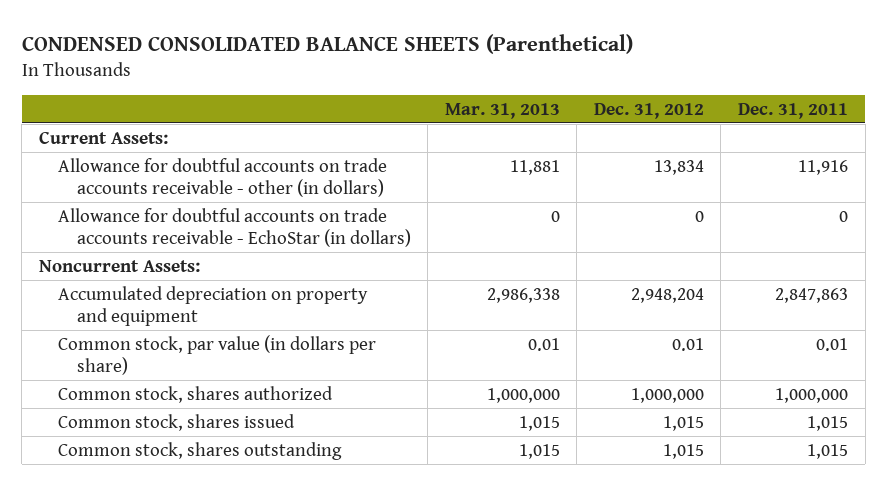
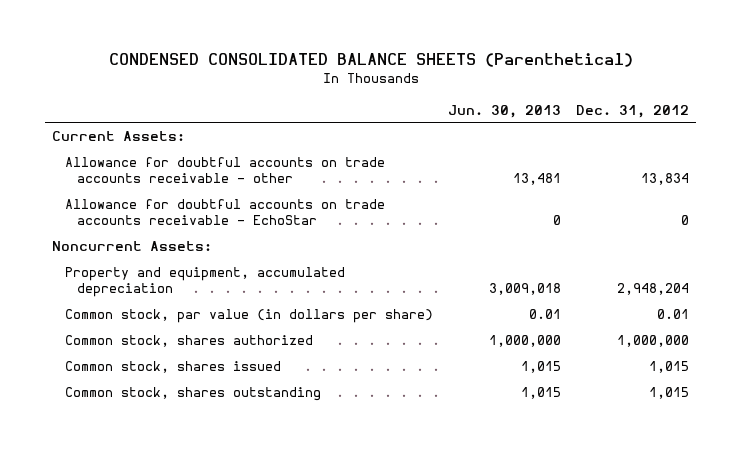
[444,102,560,119] Mar. 31, 2013 -> none
[738,102,849,119] Dec. 31, 2011 -> none
none -> [447,104,561,118] Jun. 30, 2013
[57,157,387,197] Allowance for doubtful accounts on trade accounts receivable - other (in dollars) -> [64,156,385,184] Allowance for doubtful accounts on trade accounts receivable - other
[57,207,411,247] Allowance for doubtful accounts on trade accounts receivable - EchoStar (in dollars) -> [64,198,385,226] Allowance for doubtful accounts on trade accounts receivable - EchoStar
[57,285,368,326] Accumulated depreciation on property and equipment -> [64,266,345,298] Property and equipment, accumulated depreciation

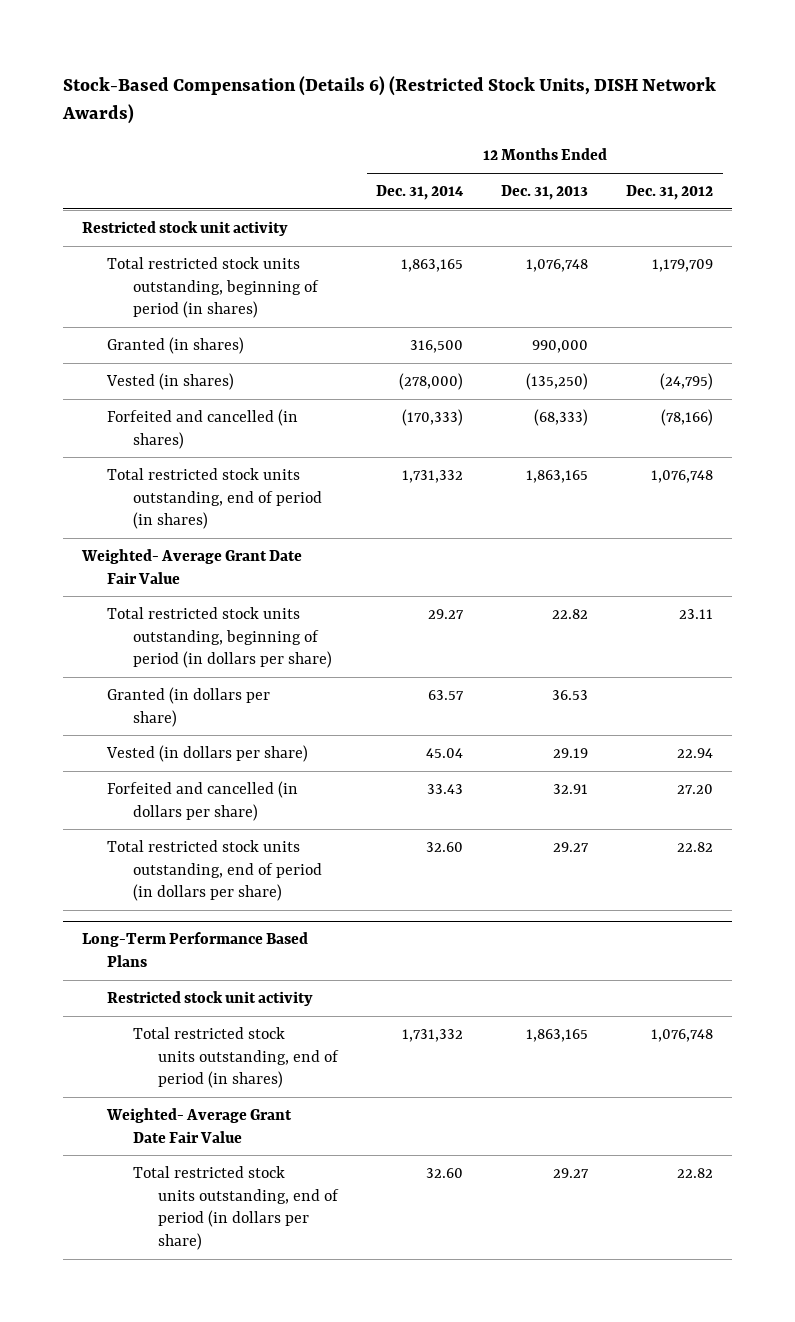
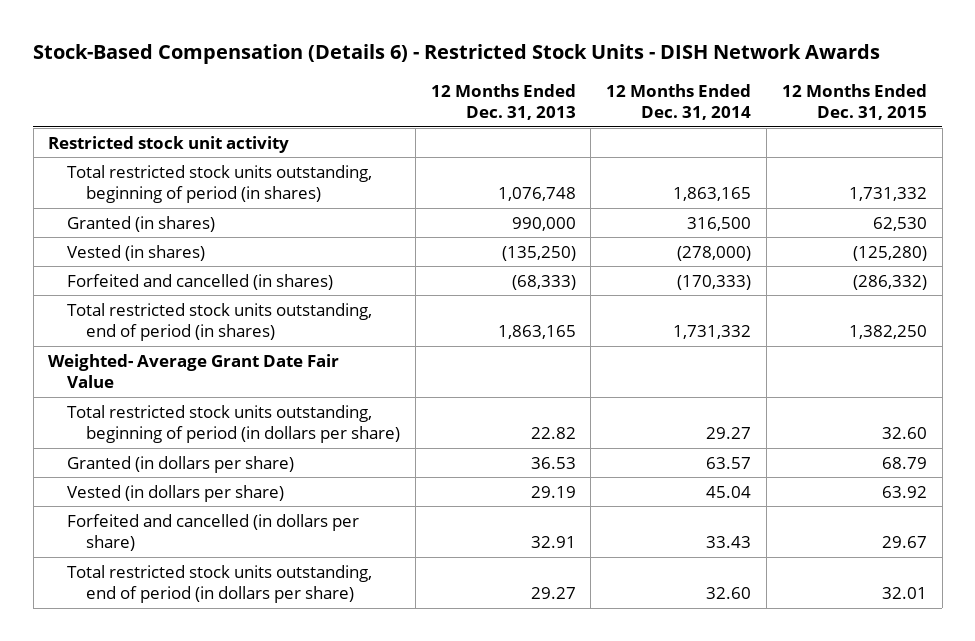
[61,76,716,125] Stock-Based Compensation (Details 6) (Restricted Stock Units, DISH Network Awards) -> [33,44,881,65] Stock-Based Compensation (Details 6) - Restricted Stock Units - DISH Network Awards
[626,185,714,201] Dec. 31, 2012 -> none
none -> [781,83,927,121] 12 Months Ended Dec. 31, 2015
[81,932,308,967] Long-Term Performance Based Plans -> none
[107,991,314,1007] Restricted stock unit activity -> none
[132,1027,340,1089] Total restricted stock units outstanding, end of period (in shares) -> none
[106,1108,293,1143] Weighted- Average Grant Date Fair Value -> none
[132,1166,340,1250] Total restricted stock units outstanding, end of period (in dollars per share) -> none

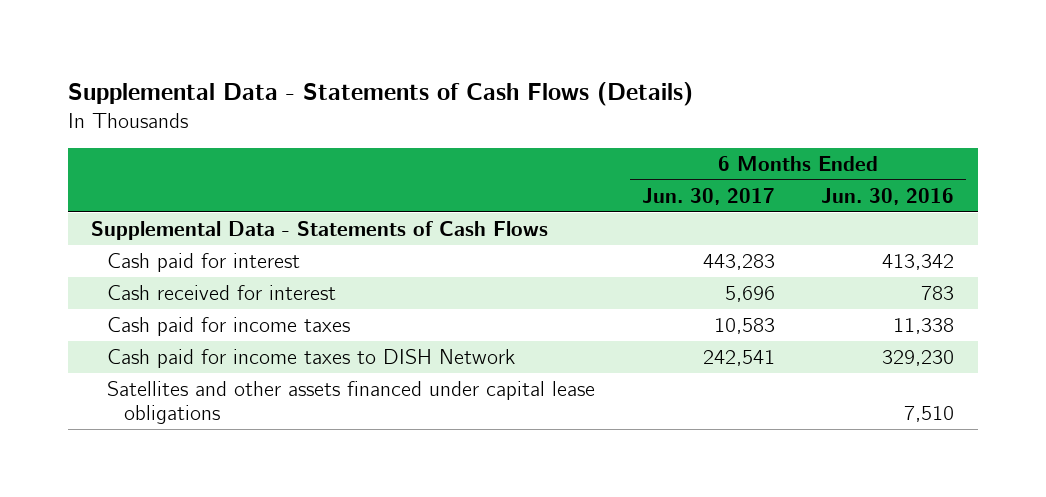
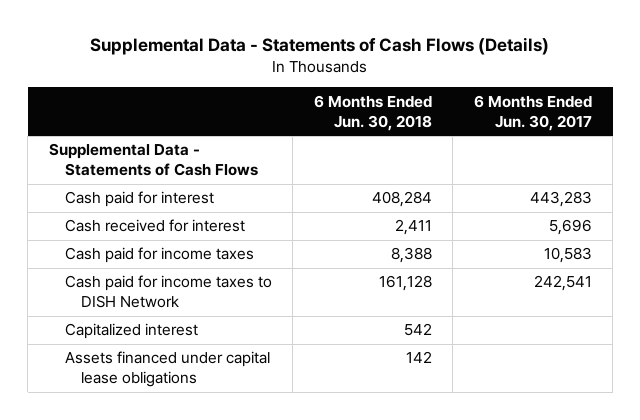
[821,187,955,205] Jun. 30, 2016 -> none
none -> [313,94,432,131] 6 Months Ended Jun. 30, 2018
none -> [64,323,198,340] Capitalized interest
[107,380,596,424] Satellites and other assets financed under capital lease obligations -> [64,351,270,388] Assets financed under capital lease obligations

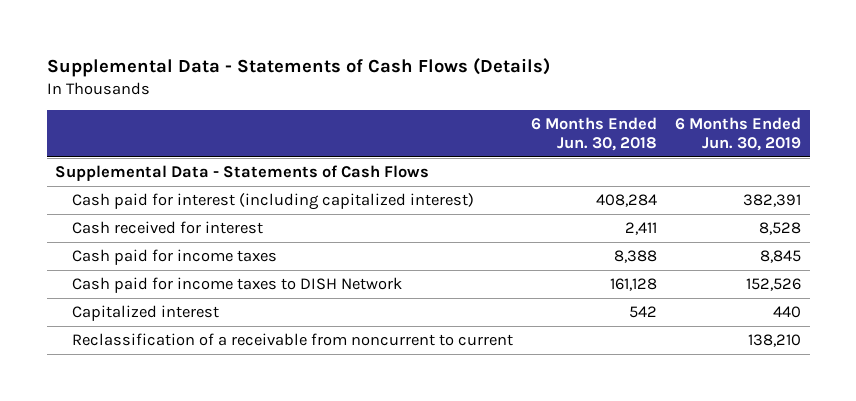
[473,94,592,131] 6 Months Ended Jun. 30, 2017 -> none
none -> [674,117,801,152] 6 Months Ended Jun. 30, 2019
[64,191,214,208] Cash paid for interest -> [72,192,475,210] Cash paid for interest (including capitalized interest)
[64,351,270,388] Assets financed under capital lease obligations -> none
none -> [72,332,514,346] Reclassification of a receivable from noncurrent to current

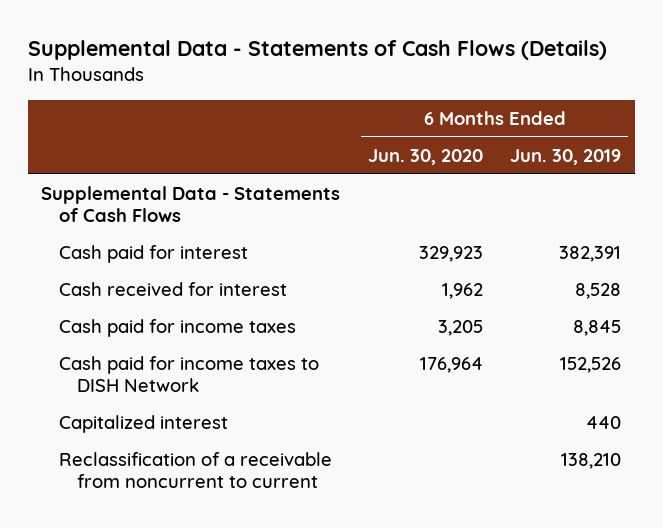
[531,117,658,152] 6 Months Ended Jun. 30, 2018 -> none
none -> [367,148,483,165] Jun. 30, 2020
[72,192,475,210] Cash paid for interest (including capitalized interest) -> [59,244,249,263] Cash paid for interest

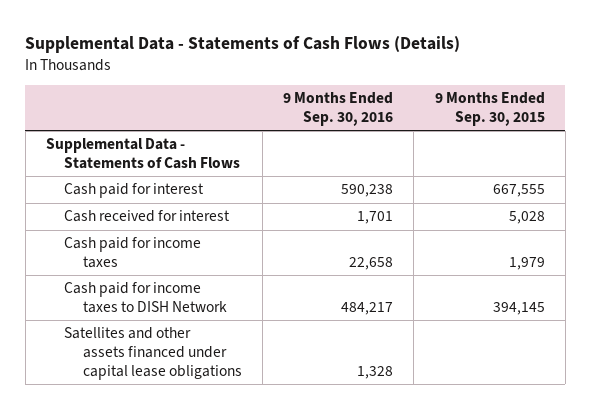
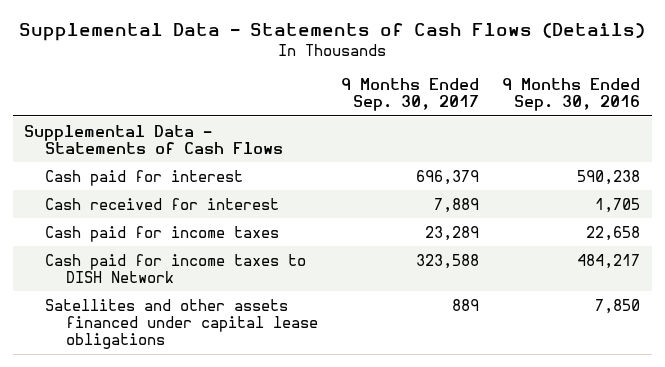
[434,92,545,126] 9 Months Ended Sep. 30, 2015 -> none
none -> [340,77,479,112] 9 Months Ended Sep. 30, 2017
[357,211,394,225] 1,701 -> [595,197,641,213] 1,705
[357,365,394,379] 1,328 -> [595,298,641,314] 7,850

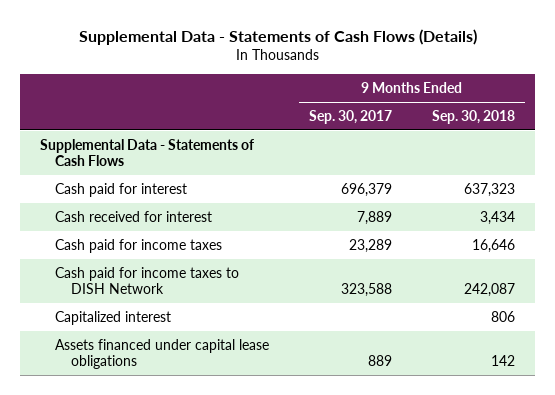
[502,77,641,112] 9 Months Ended Sep. 30, 2016 -> none
none -> [432,109,516,124] Sep. 30, 2018
none -> [55,310,172,325] Capitalized interest
[44,298,318,350] Satellites and other assets financed under capital lease obligations -> [55,338,270,370] Assets financed under capital lease obligations

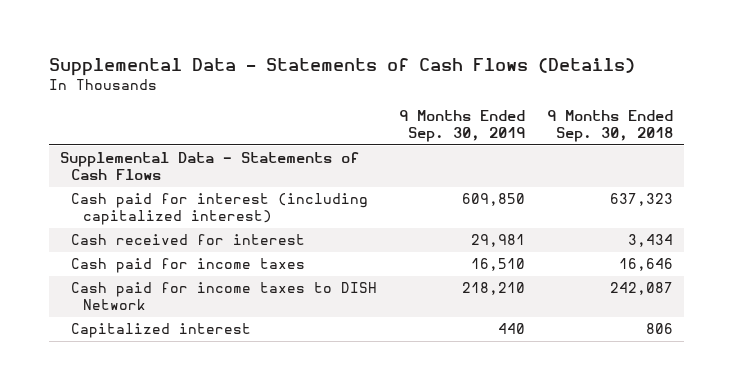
[309,109,393,124] Sep. 30, 2017 -> none
none -> [398,110,525,143] 9 Months Ended Sep. 30, 2019
[55,182,188,197] Cash paid for interest -> [71,193,369,226] Cash paid for interest (including capitalized interest)
[55,338,270,370] Assets financed under capital lease obligations -> none

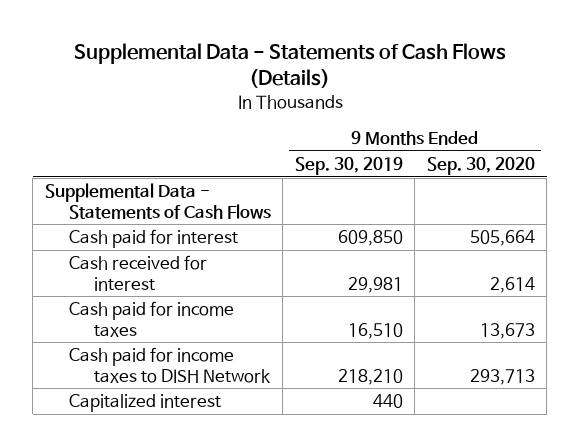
[546,110,673,143] 9 Months Ended Sep. 30, 2018 -> none
none -> [426,156,535,175] Sep. 30, 2020
[71,193,369,226] Cash paid for interest (including capitalized interest) -> [69,229,239,249] Cash paid for interest

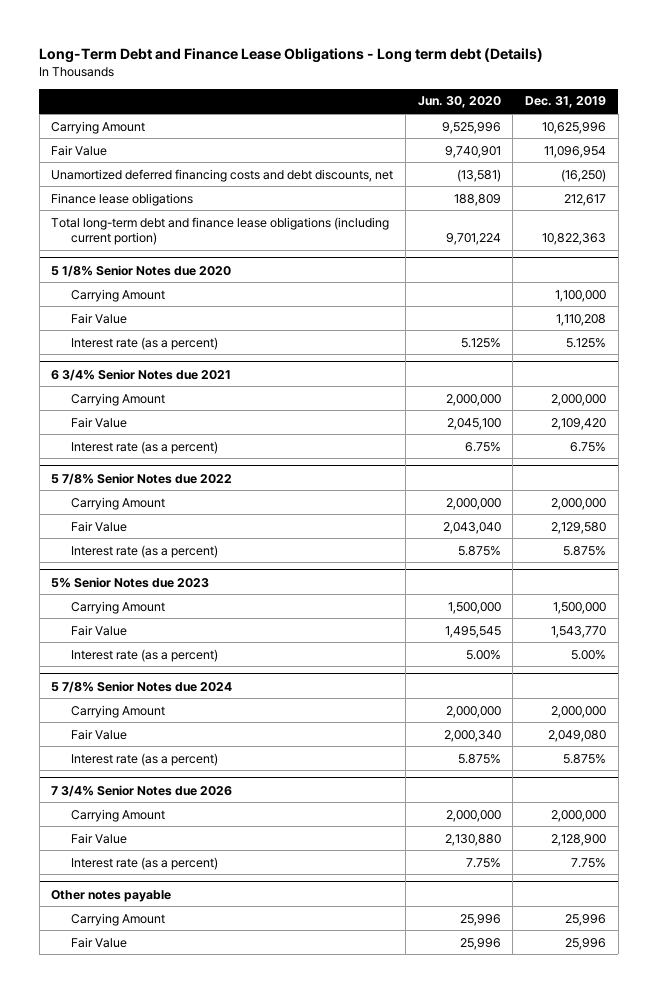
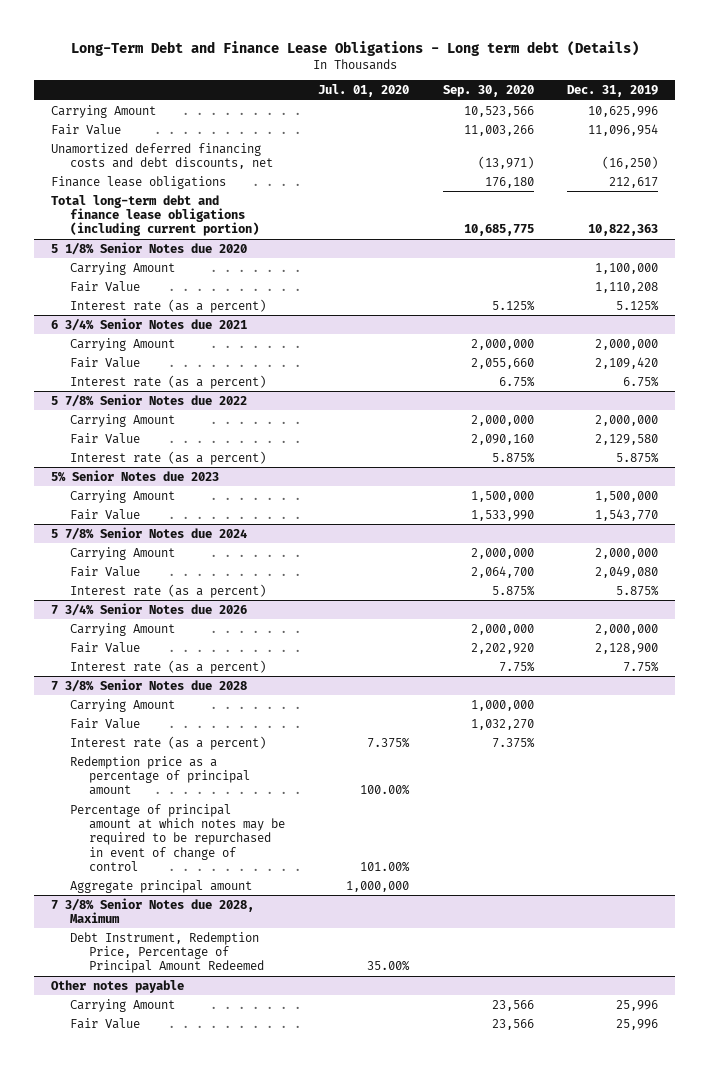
[417,96,501,109] Jun. 30, 2020 -> none
none -> [318,84,410,98] Jul. 01, 2020
none -> [442,85,534,98] Sep. 30, 2020
[71,648,219,662] Interest rate (as a percent) -> none
none -> [50,678,247,692] 7 3/8% Senior Notes due 2028
none -> [69,698,175,712] Carrying Amount
none -> [69,717,140,729] Fair Value
none -> [69,735,266,750] Interest rate (as a percent)
none -> [69,755,250,796] Redemption price as a percentage of principal amount
none -> [69,803,285,871] Percentage of principal amount at which notes may be required to be repurchased in event of change of control
none -> [69,879,252,893] Aggregate principal amount
none -> [50,897,254,924] 7 3/8% Senior Notes due 2028, Maximum
none -> [69,931,264,974] Debt Instrument, Redemption Price, Percentage of Principal Amount Redeemed

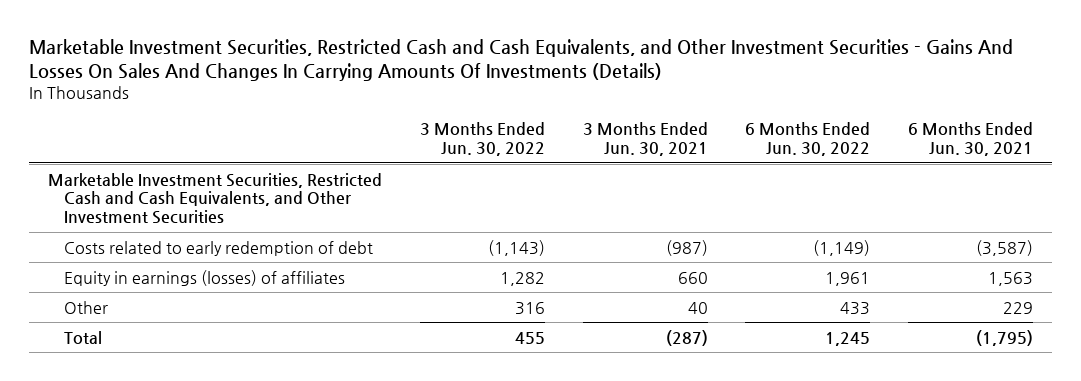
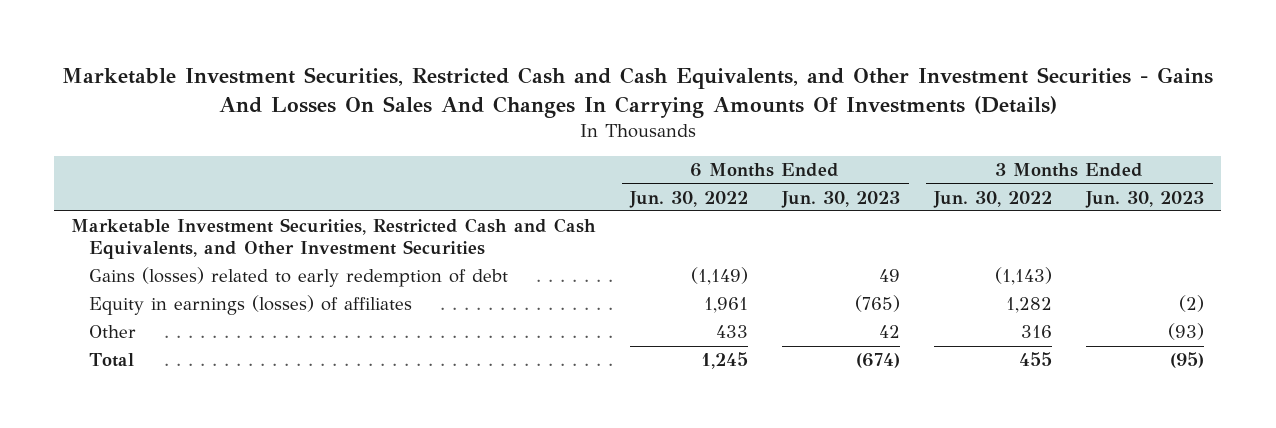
[582,122,708,157] 3 Months Ended Jun. 30, 2021 -> none
[907,122,1033,157] 6 Months Ended Jun. 30, 2021 -> none
none -> [781,190,901,208] Jun. 30, 2023
none -> [1085,190,1205,208] Jun. 30, 2023
[63,240,373,256] Costs related to early redemption of debt -> [88,267,508,288] Gains (losses) related to early redemption of debt

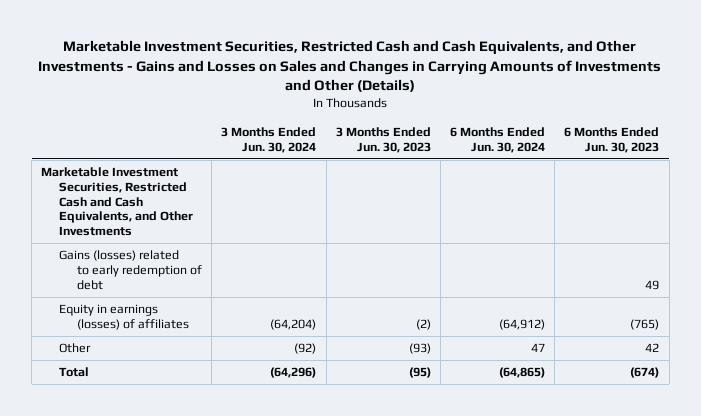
[61,67,1213,119] Marketable Investment Securities, Restricted Cash and Cash Equivalents, and Other Investment Securities - Gains And Losses On Sales And Changes In Carrying Amounts Of Investments (Details) -> [38,40,662,93] Marketable Investment Securities, Restricted Cash and Cash Equivalents, and Other Investments - Gains and Losses on Sales and Changes in Carrying Amounts of Investments and Other (Details)
[629,190,749,208] Jun. 30, 2022 -> none
[933,190,1053,208] Jun. 30, 2022 -> none
none -> [221,126,317,153] 3 Months Ended Jun. 30, 2024
none -> [450,126,546,153] 6 Months Ended Jun. 30, 2024
[71,218,597,260] Marketable Investment Securities, Restricted Cash and Cash Equivalents, and Other Investment Securities -> [41,167,194,237] Marketable Investment Securities, Restricted Cash and Cash Equivalents, and Other Investments

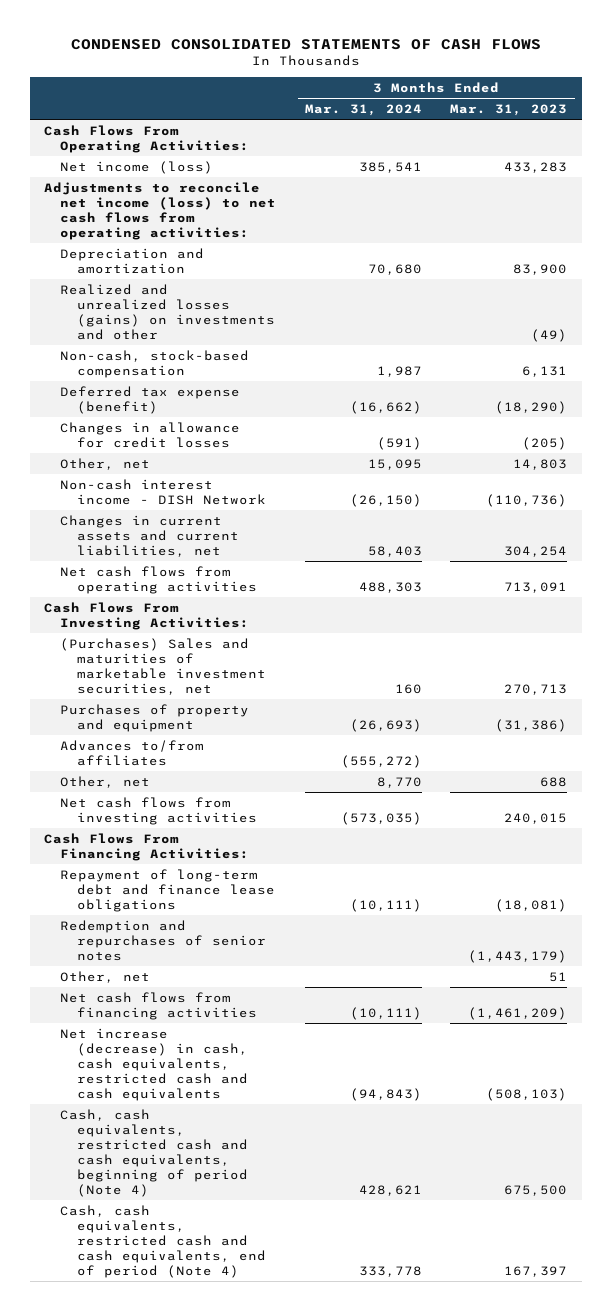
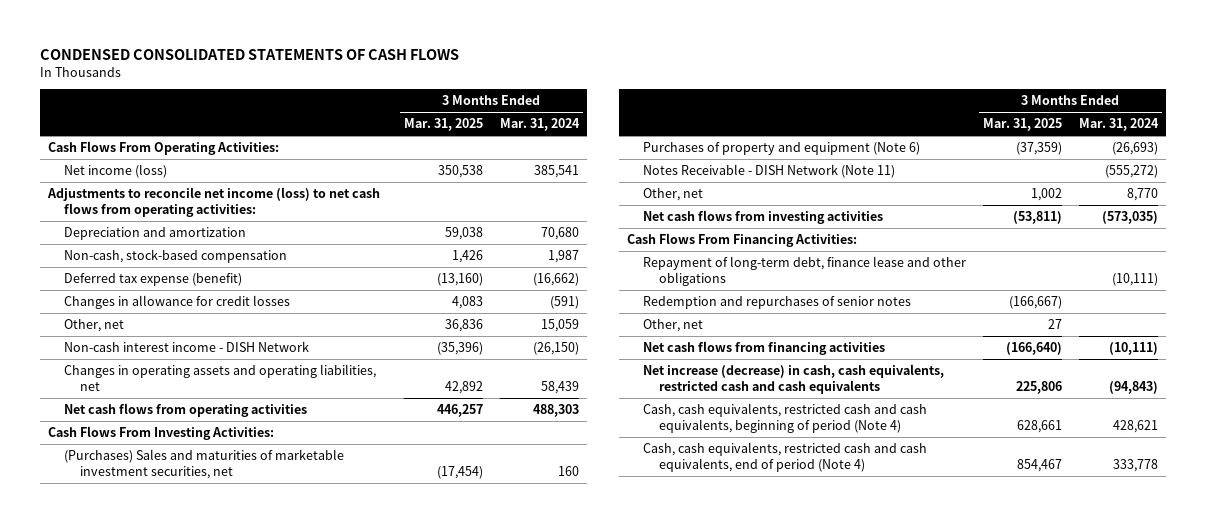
[450,103,568,116] Mar. 31, 2023 -> none
none -> [403,118,483,132] Mar. 31, 2025
[60,283,275,340] Realized and unrealized losses (gains) on investments and other -> none
[367,458,422,470] 15,095 -> [540,319,579,333] 15,059
[60,514,239,557] Changes in current assets and current liabilities, net -> [64,364,377,392] Changes in operating assets and operating liabilities, net
[367,545,422,557] 58,403 -> [540,381,579,395] 58,439
[60,703,250,732] Purchases of property and equipment -> [642,142,920,156] Purchases of property and equipment (Note 6)
[60,739,205,766] Advances to/from affiliates -> [642,164,895,179] Notes Receivable - DISH Network (Note 11)
[60,868,275,912] Repayment of long-term debt and finance lease obligations -> [642,256,966,287] Repayment of long-term debt, finance lease and other obligations

